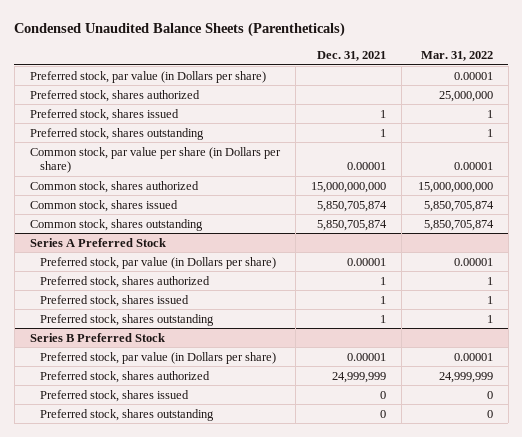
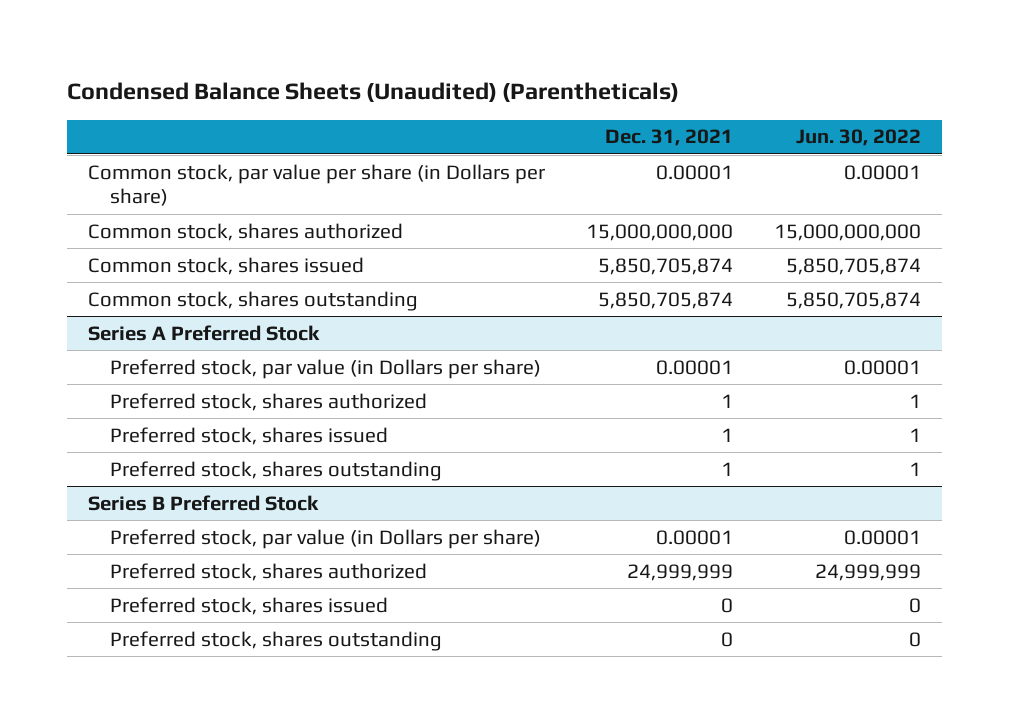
[14,22,346,38] Condensed Unaudited Balance Sheets (Parentheticals) -> [67,82,680,103] Condensed Balance Sheets (Unaudited) (Parentheticals)
[420,51,493,62] Mar. 31, 2022 -> none
none -> [796,129,922,147] Jun. 30, 2022
[29,70,266,83] Preferred stock, par value (in Dollars per share) -> none
[29,89,200,102] Preferred stock, shares authorized -> none
[29,108,179,121] Preferred stock, shares issued -> none
[29,127,204,140] Preferred stock, shares outstanding -> none

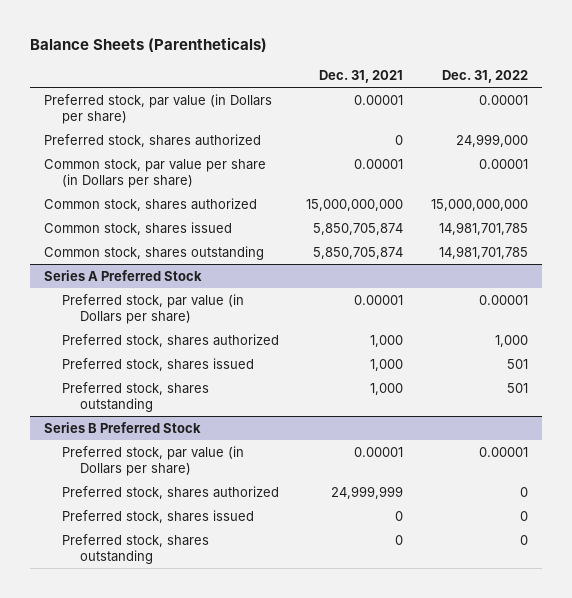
[67,82,680,103] Condensed Balance Sheets (Unaudited) (Parentheticals) -> [29,37,267,53] Balance Sheets (Parentheticals)
[796,129,922,147] Jun. 30, 2022 -> none
none -> [441,70,528,84] Dec. 31, 2022
none -> [43,93,272,125] Preferred stock, par value (in Dollars per share)
none -> [43,133,261,147] Preferred stock, shares authorized
[720,393,733,408] 1 -> [370,334,404,347] 1,000
[720,427,733,442] 1 -> [370,358,404,371] 1,000
[720,461,733,476] 1 -> [370,382,404,395] 1,000

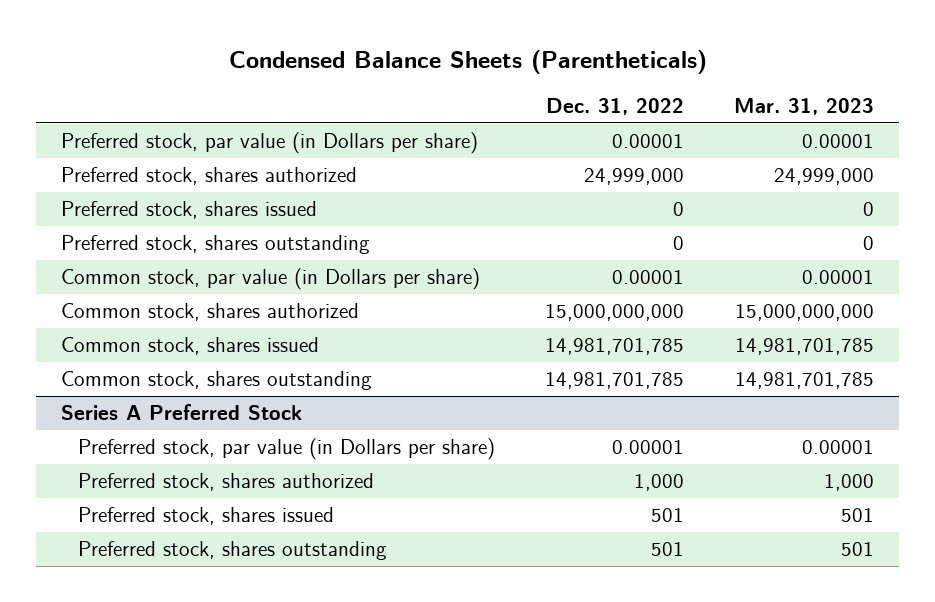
[29,37,267,53] Balance Sheets (Parentheticals) -> [228,50,707,75] Condensed Balance Sheets (Parentheticals)
[319,70,404,84] Dec. 31, 2021 -> none
none -> [733,97,874,115] Mar. 31, 2023
none -> [61,201,318,220] Preferred stock, shares issued
none -> [61,235,371,255] Preferred stock, shares outstanding
[43,158,266,189] Common stock, par value per share (in Dollars per share) -> [61,268,481,291] Common stock, par value (in Dollars per share)
[43,421,201,433] Series B Preferred Stock -> none
[61,445,244,477] Preferred stock, par value (in Dollars per share) -> none
[61,485,279,499] Preferred stock, shares authorized -> none
[61,509,254,523] Preferred stock, shares issued -> none
[61,533,209,565] Preferred stock, shares outstanding -> none

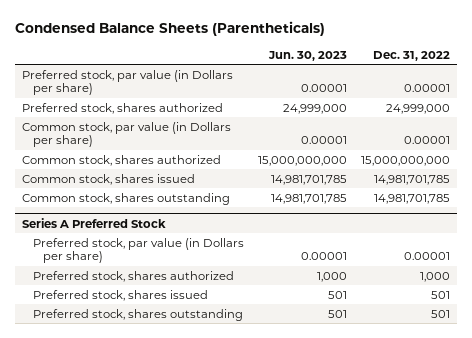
[733,97,874,115] Mar. 31, 2023 -> none
none -> [267,50,347,61] Jun. 30, 2023
[61,201,318,220] Preferred stock, shares issued -> none
[61,235,371,255] Preferred stock, shares outstanding -> none

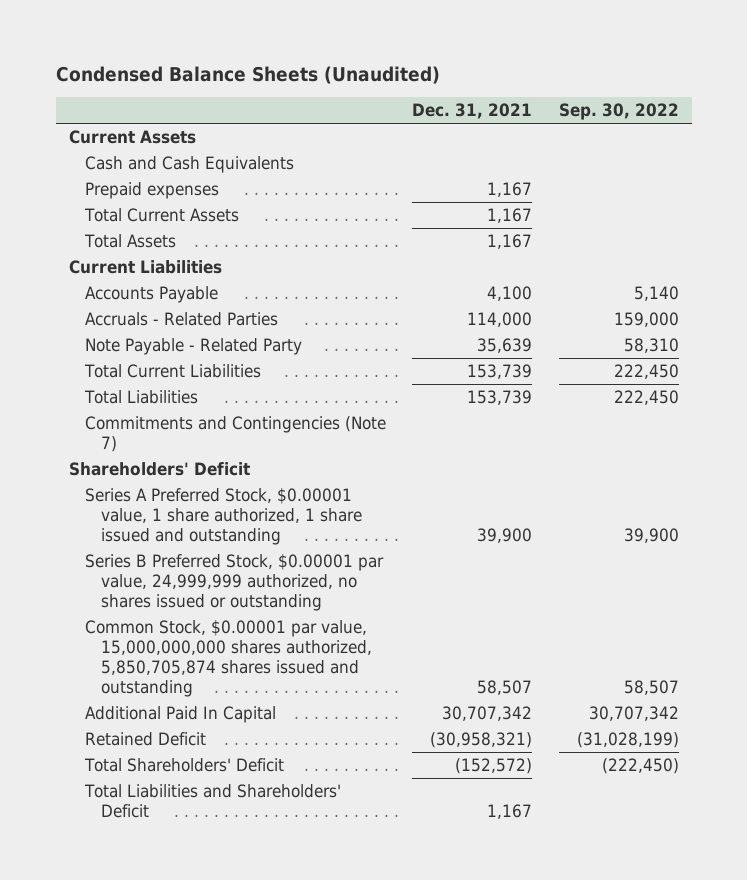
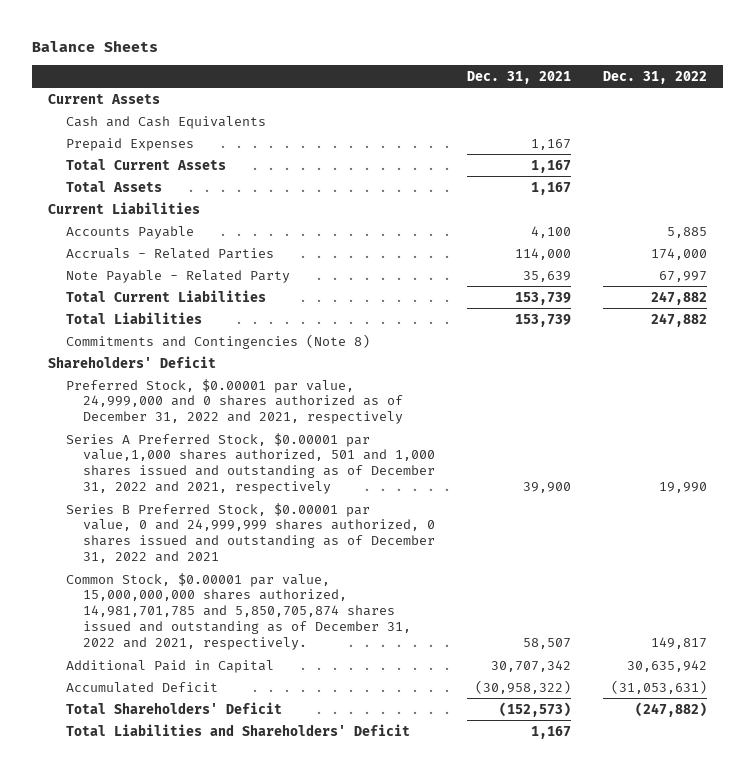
[55,66,440,85] Condensed Balance Sheets (Unaudited) -> [32,40,159,53] Balance Sheets
[558,103,679,121] Sep. 30, 2022 -> none
none -> [602,70,707,84] Dec. 31, 2022
[84,182,219,200] Prepaid expenses -> [65,137,194,151] Prepaid Expenses
[84,416,386,452] Commitments and Contingencies (Note 7) -> [65,333,370,349] Commitments and Contingencies (Note 8)
none -> [65,378,403,425] Preferred Stock, $0.00001 par value, 24,999,000 and 0 shares authorized as of December 31, 2022 and 2021, respectively
[84,488,362,545] Series A Preferred Stock, $0.00001 value, 1 share authorized, 1 share issued and outstanding -> [65,432,435,495] Series A Preferred Stock, $0.00001 par value,1,000 shares authorized, 501 and 1,000 shares issued and outstanding as of December 31, 2022 and 2021, respectively
[84,554,384,611] Series B Preferred Stock, $0.00001 par value, 24,999,999 authorized, no shares issued or outstanding -> [65,502,435,564] Series B Preferred Stock, $0.00001 par value, 0 and 24,999,999 shares authorized, 0 shares issued and outstanding as of December 31, 2022 and 2021
[84,620,372,697] Common Stock, $0.00001 par value, 15,000,000,000 shares authorized, 5,850,705,874 shares issued and outstanding -> [65,572,411,651] Common Stock, $0.00001 par value, 15,000,000,000 shares authorized, 14,981,701,785 and 5,850,705,874 shares issued and outstanding as of December 31, 2022 and 2021, respectively.
[84,706,276,724] Additional Paid In Capital -> [65,659,274,673] Additional Paid in Capital
[84,732,206,747] Retained Deficit -> [65,681,218,693] Accumulated Deficit
[430,732,533,749] (30,958,321) -> [474,679,571,694] (30,958,322)
[455,758,533,775] (152,572) -> [498,701,571,717] (152,573)

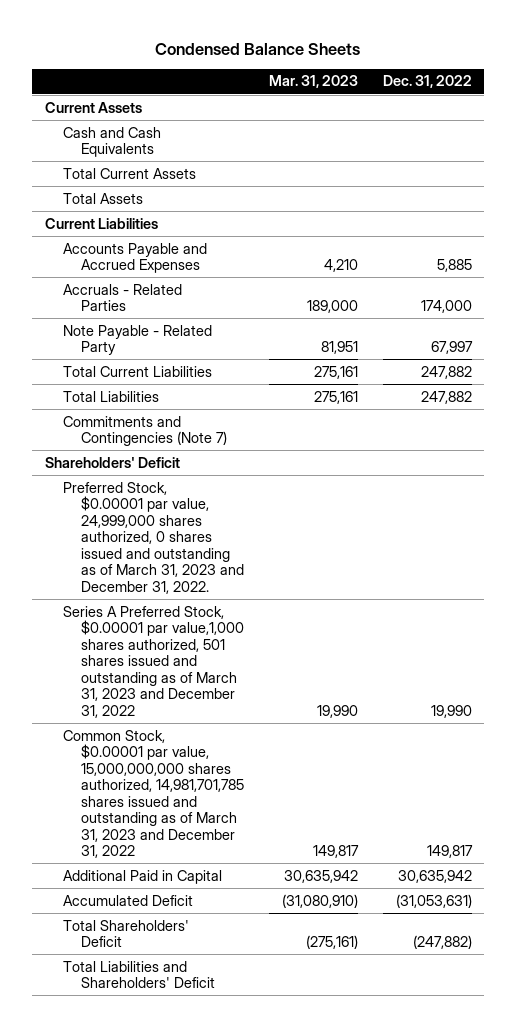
[32,40,159,53] Balance Sheets -> [155,42,361,55] Condensed Balance Sheets
[466,70,571,84] Dec. 31, 2021 -> none
none -> [268,75,358,89] Mar. 31, 2023
[65,137,194,151] Prepaid Expenses -> none
[65,225,194,239] Accounts Payable -> [62,242,207,274] Accounts Payable and Accrued Expenses
[65,333,370,349] Commitments and Contingencies (Note 8) -> [62,415,227,447] Commitments and Contingencies (Note 7)
[65,502,435,564] Series B Preferred Stock, $0.00001 par value, 0 and 24,999,999 shares authorized, 0 shares issued and outstanding as of December 31, 2022 and 2021 -> none
[65,378,403,425] Preferred Stock, $0.00001 par value, 24,999,000 and 0 shares authorized as of December 31, 2022 and 2021, respectively -> [62,481,244,594] Preferred Stock, $0.00001 par value, 24,999,000 shares authorized, 0 shares issued and outstanding as of March 31, 2023 and December 31, 2022.
[65,432,435,495] Series A Preferred Stock, $0.00001 par value,1,000 shares authorized, 501 and 1,000 shares issued and outstanding as of December 31, 2022 and 2021, respectively -> [62,605,244,718] Series A Preferred Stock, $0.00001 par value,1,000 shares authorized, 501 shares issued and outstanding as of March 31, 2023 and December 31, 2022
[65,572,411,651] Common Stock, $0.00001 par value, 15,000,000,000 shares authorized, 14,981,701,785 and 5,850,705,874 shares issued and outstanding as of December 31, 2022 and 2021, respectively. -> [62,729,244,859] Common Stock, $0.00001 par value, 15,000,000,000 shares authorized, 14,981,701,785 shares issued and outstanding as of March 31, 2023 and December 31, 2022

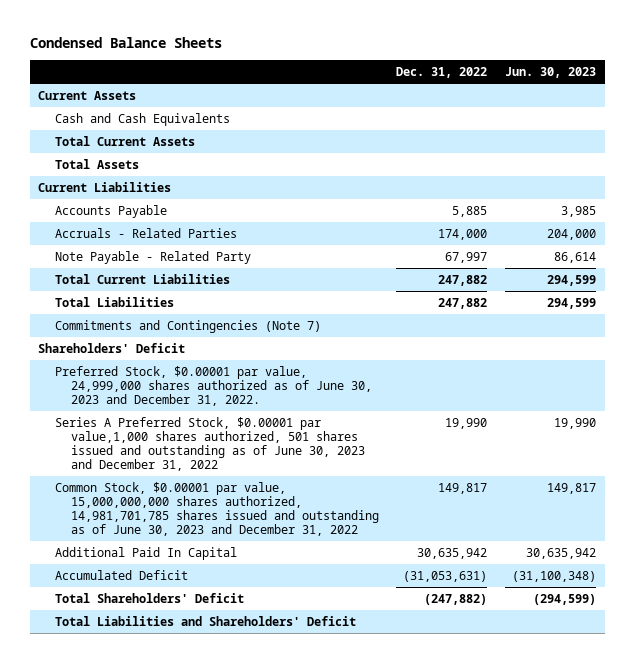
[268,75,358,89] Mar. 31, 2023 -> none
none -> [504,67,596,79] Jun. 30, 2023
[62,242,207,274] Accounts Payable and Accrued Expenses -> [54,204,167,218] Accounts Payable
[62,481,244,594] Preferred Stock, $0.00001 par value, 24,999,000 shares authorized, 0 shares issued and outstanding as of March 31, 2023 and December 31, 2022. -> [54,365,372,406] Preferred Stock, $0.00001 par value, 24,999,000 shares authorized as of June 30, 2023 and December 31, 2022.
[62,605,244,718] Series A Preferred Stock, $0.00001 par value,1,000 shares authorized, 501 shares issued and outstanding as of March 31, 2023 and December 31, 2022 -> [54,416,365,471] Series A Preferred Stock, $0.00001 par value,1,000 shares authorized, 501 shares issued and outstanding as of June 30, 2023 and December 31, 2022
[62,729,244,859] Common Stock, $0.00001 par value, 15,000,000,000 shares authorized, 14,981,701,785 shares issued and outstanding as of March 31, 2023 and December 31, 2022 -> [54,481,379,536] Common Stock, $0.00001 par value, 15,000,000,000 shares authorized, 14,981,701,785 shares issued and outstanding as of June 30, 2023 and December 31, 2022
[62,869,222,884] Additional Paid in Capital -> [54,546,237,560] Additional Paid In Capital

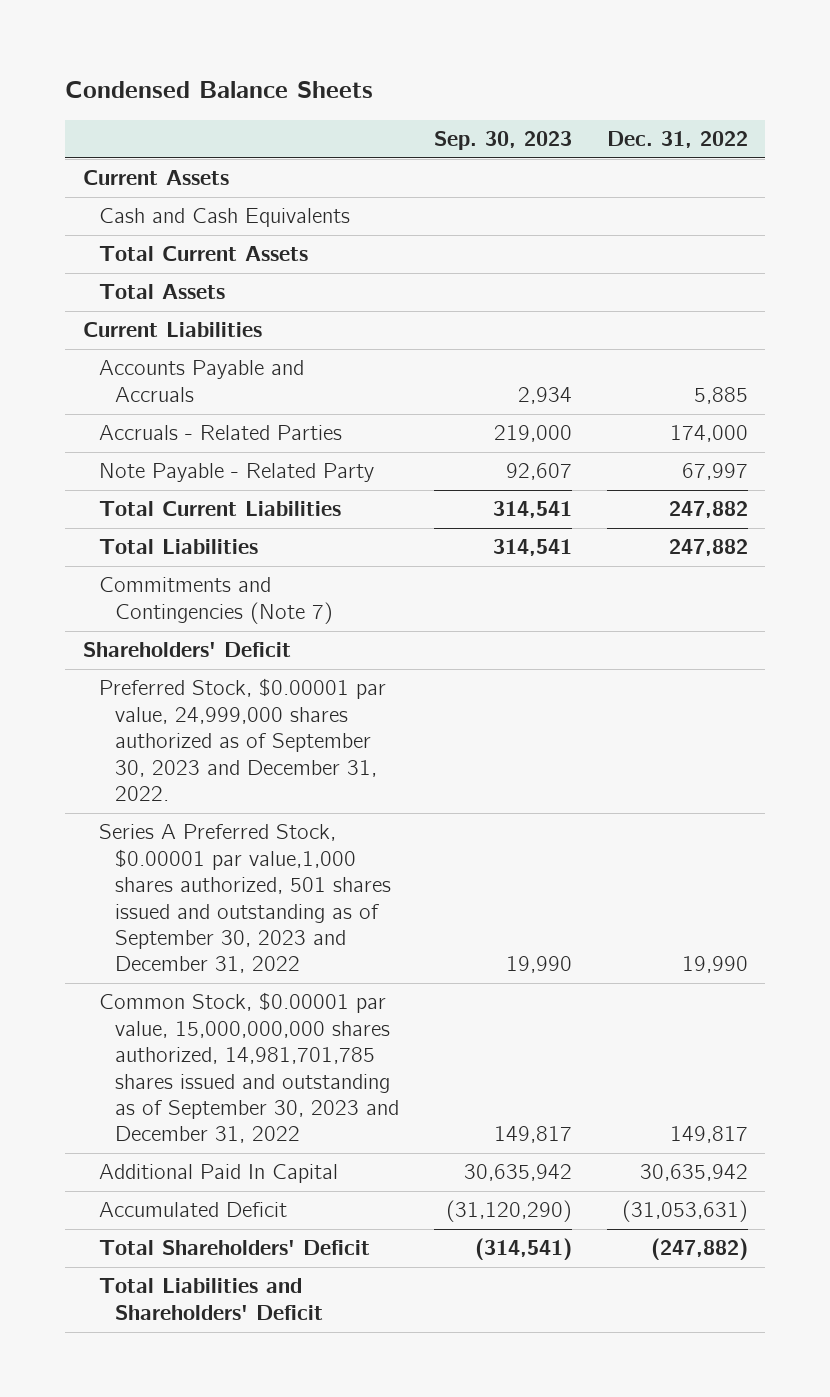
[504,67,596,79] Jun. 30, 2023 -> none
none -> [433,131,572,151] Sep. 30, 2023
[54,204,167,218] Accounts Payable -> [98,360,304,402] Accounts Payable and Accruals
[54,365,372,406] Preferred Stock, $0.00001 par value, 24,999,000 shares authorized as of June 30, 2023 and December 31, 2022. -> [98,678,386,801] Preferred Stock, $0.00001 par value, 24,999,000 shares authorized as of September 30, 2023 and December 31, 2022.
[54,416,365,471] Series A Preferred Stock, $0.00001 par value,1,000 shares authorized, 501 shares issued and outstanding as of June 30, 2023 and December 31, 2022 -> [98,824,392,974] Series A Preferred Stock, $0.00001 par value,1,000 shares authorized, 501 shares issued and outstanding as of September 30, 2023 and December 31, 2022
[54,481,379,536] Common Stock, $0.00001 par value, 15,000,000,000 shares authorized, 14,981,701,785 shares issued and outstanding as of June 30, 2023 and December 31, 2022 -> [98,992,400,1144] Common Stock, $0.00001 par value, 15,000,000,000 shares authorized, 14,981,701,785 shares issued and outstanding as of September 30, 2023 and December 31, 2022

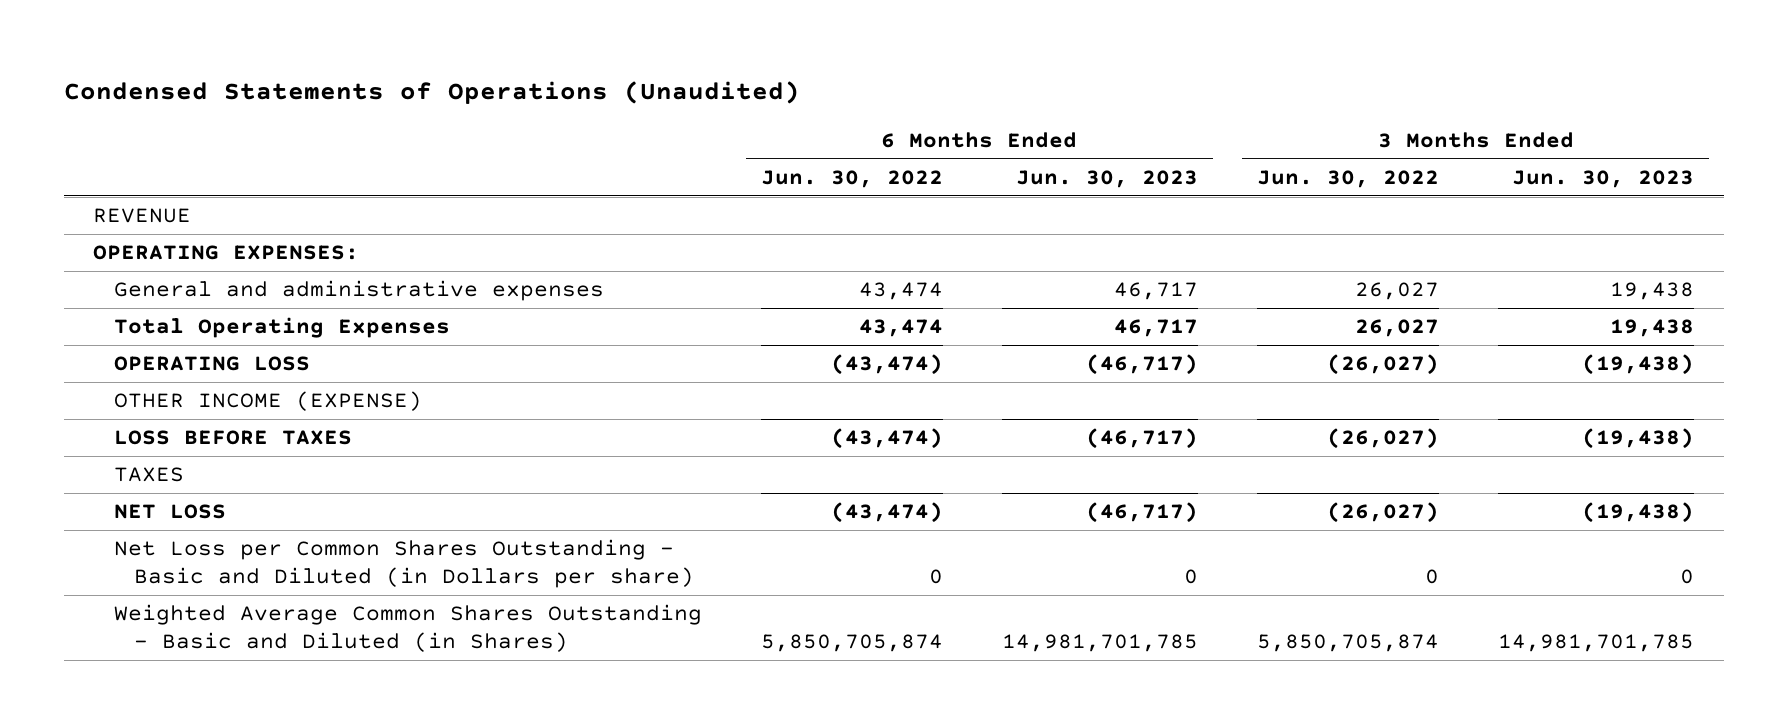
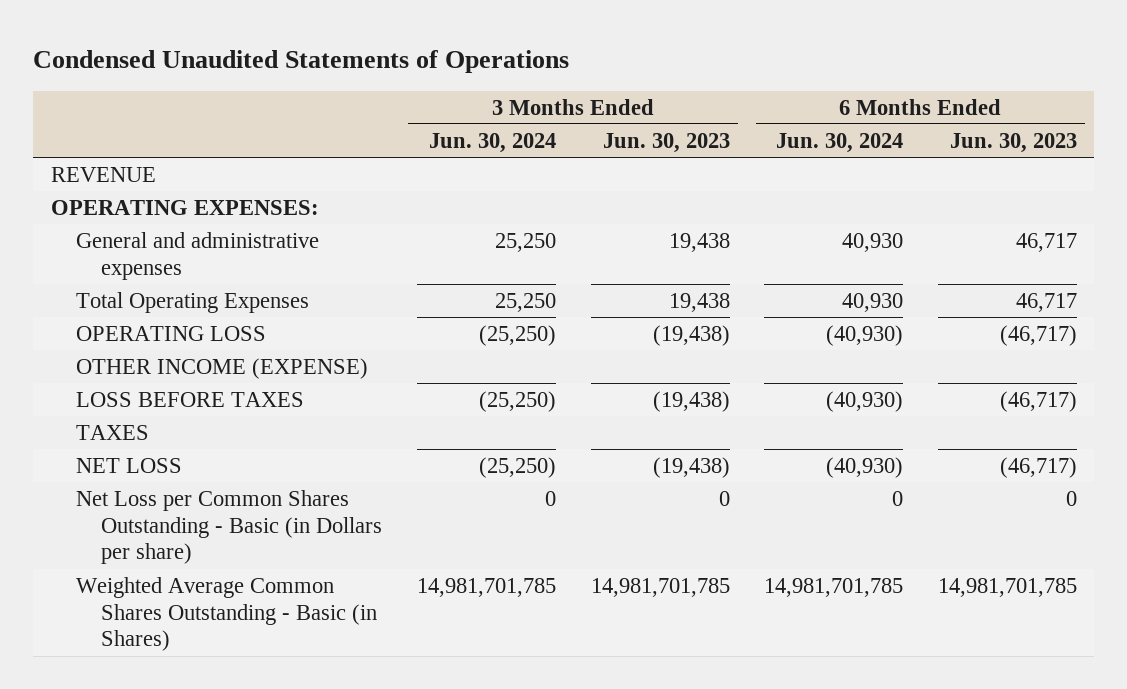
[63,81,800,105] Condensed Statements of Operations (Unaudited) -> [33,50,570,74] Condensed Unaudited Statements of Operations
[760,170,943,189] Jun. 30, 2022 -> none
[1257,170,1440,189] Jun. 30, 2022 -> none
none -> [429,132,557,153] Jun. 30, 2024
none -> [776,132,904,153] Jun. 30, 2024
[113,539,694,588] Net Loss per Common Shares Outstanding - Basic and Diluted (in Dollars per share) -> [76,489,383,565] Net Loss per Common Shares Outstanding - Basic (in Dollars per share)
[113,604,702,652] Weighted Average Common Shares Outstanding - Basic and Diluted (in Shares) -> [76,576,378,652] Weighted Average Common Shares Outstanding - Basic (in Shares)

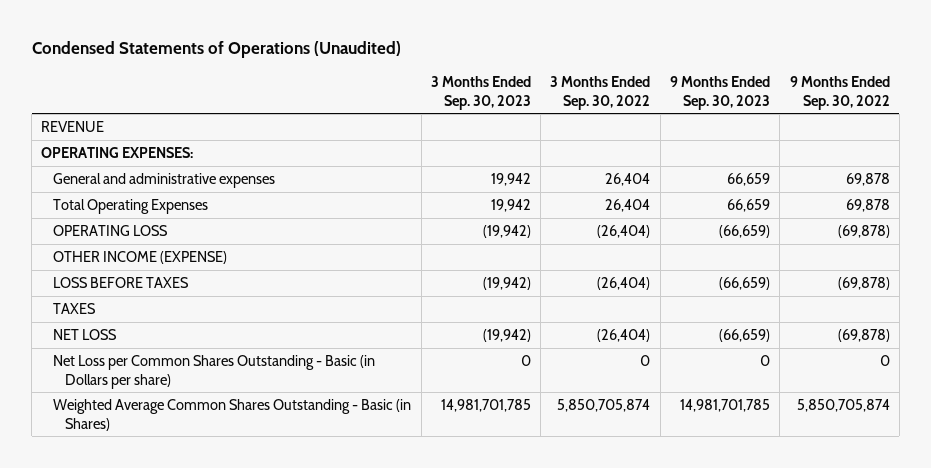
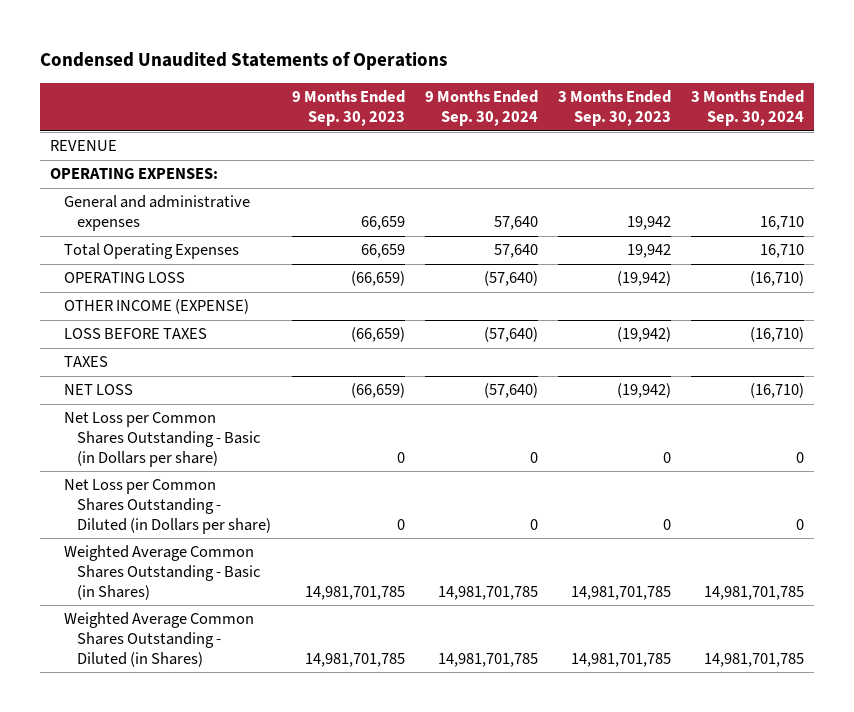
[31,41,401,59] Condensed Statements of Operations (Unaudited) -> [40,51,448,71] Condensed Unaudited Statements of Operations
[550,76,651,110] 3 Months Ended Sep. 30, 2022 -> none
[789,76,890,110] 9 Months Ended Sep. 30, 2022 -> none
none -> [424,90,538,127] 9 Months Ended Sep. 30, 2024
none -> [691,90,805,127] 3 Months Ended Sep. 30, 2024
none -> [63,479,272,535] Net Loss per Common Shares Outstanding - Diluted (in Dollars per share)
none -> [63,612,254,668] Weighted Average Common Shares Outstanding - Diluted (in Shares)

